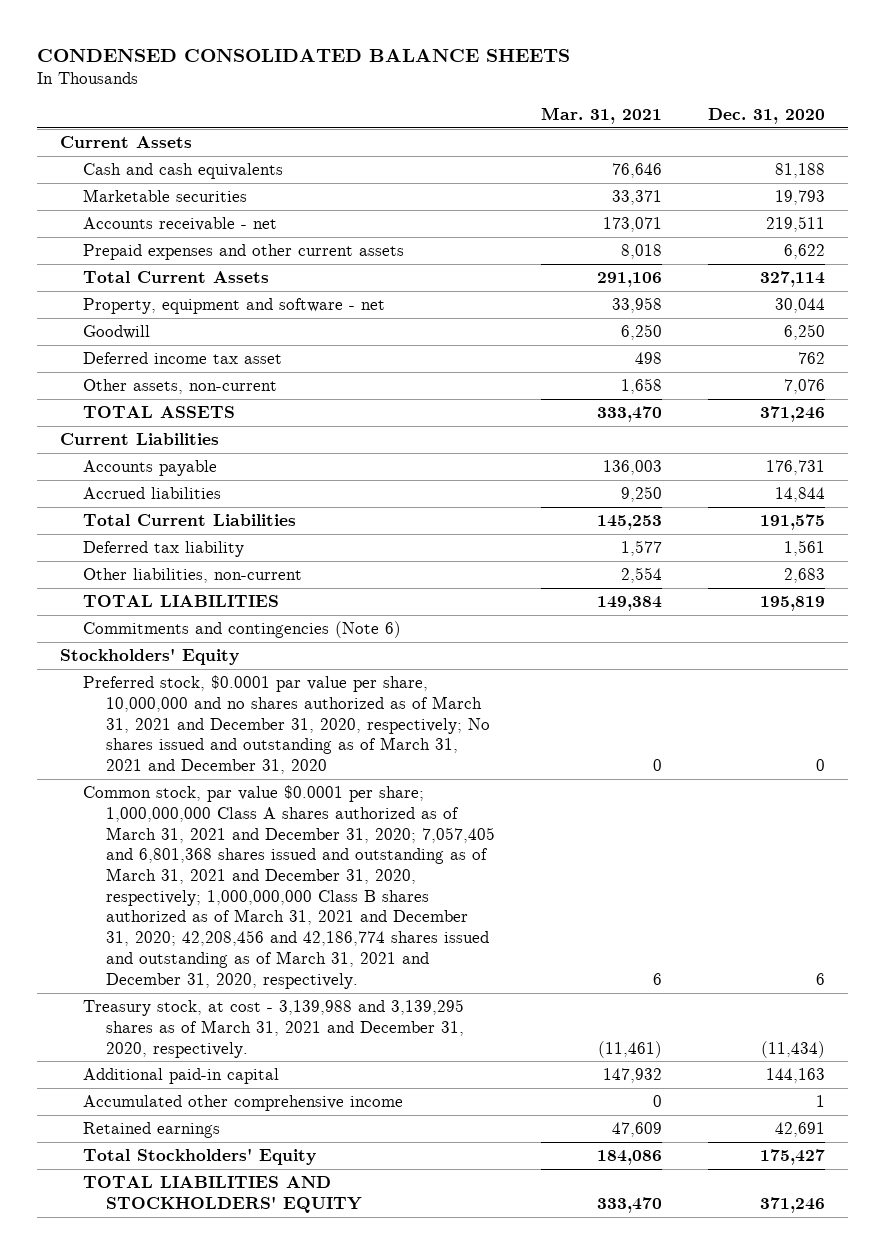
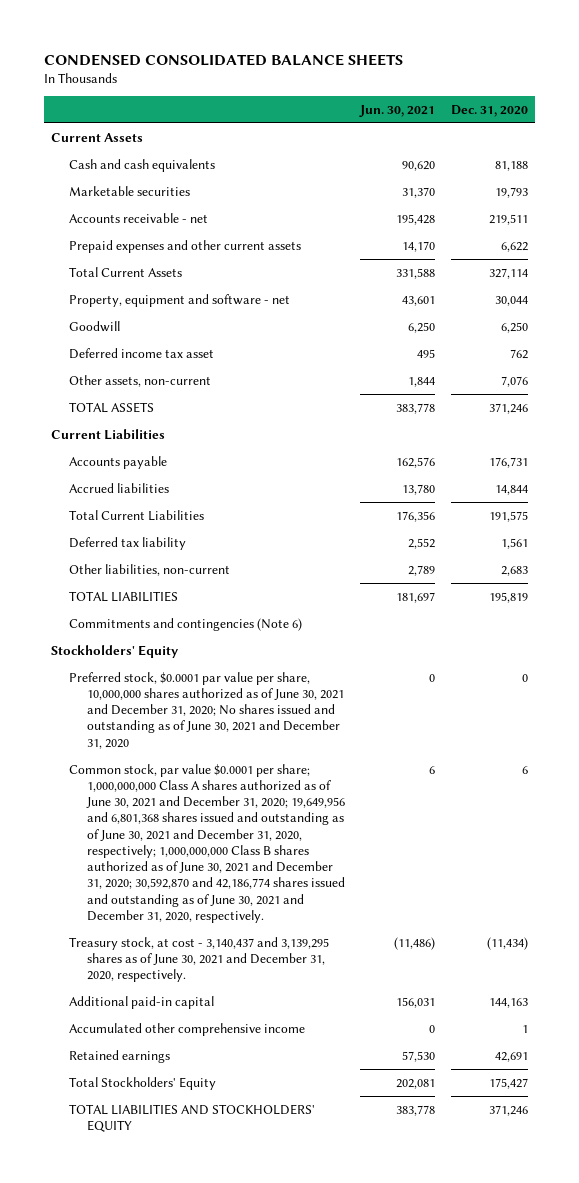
[540,106,662,124] Mar. 31, 2021 -> none
none -> [359,104,436,117] Jun. 30, 2021
[82,675,490,775] Preferred stock, $0.0001 par value per share, 10,000,000 and no shares authorized as of March 31, 2021 and December 31, 2020, respectively; No shares issued and outstanding as of March 31, 2021 and December 31, 2020 -> [69,671,345,749] Preferred stock, $0.0001 par value per share, 10,000,000 shares authorized as of June 30, 2021 and December 31, 2020; No shares issued and outstanding as of June 30, 2021 and December 31, 2020
[82,785,495,989] Common stock, par value $0.0001 per share; 1,000,000,000 Class A shares authorized as of March 31, 2021 and December 31, 2020; 7,057,405 and 6,801,368 shares issued and outstanding as of March 31, 2021 and December 31, 2020, respectively; 1,000,000,000 Class B shares authorized as of March 31, 2021 and December 31, 2020; 42,208,456 and 42,186,774 shares issued and outstanding as of March 31, 2021 and December 31, 2020, respectively. -> [69,763,346,923] Common stock, par value $0.0001 per share; 1,000,000,000 Class A shares authorized as of June 30, 2021 and December 31, 2020; 19,649,956 and 6,801,368 shares issued and outstanding as of June 30, 2021 and December 31, 2020, respectively; 1,000,000,000 Class B shares authorized as of June 30, 2021 and December 31, 2020; 30,592,870 and 42,186,774 shares issued and outstanding as of June 30, 2021 and December 31, 2020, respectively.
[82,999,464,1058] Treasury stock, at cost - 3,139,988 and 3,139,295 shares as of March 31, 2021 and December 31, 2020, respectively. -> [69,936,330,983] Treasury stock, at cost - 3,140,437 and 3,139,295 shares as of June 30, 2021 and December 31, 2020, respectively.

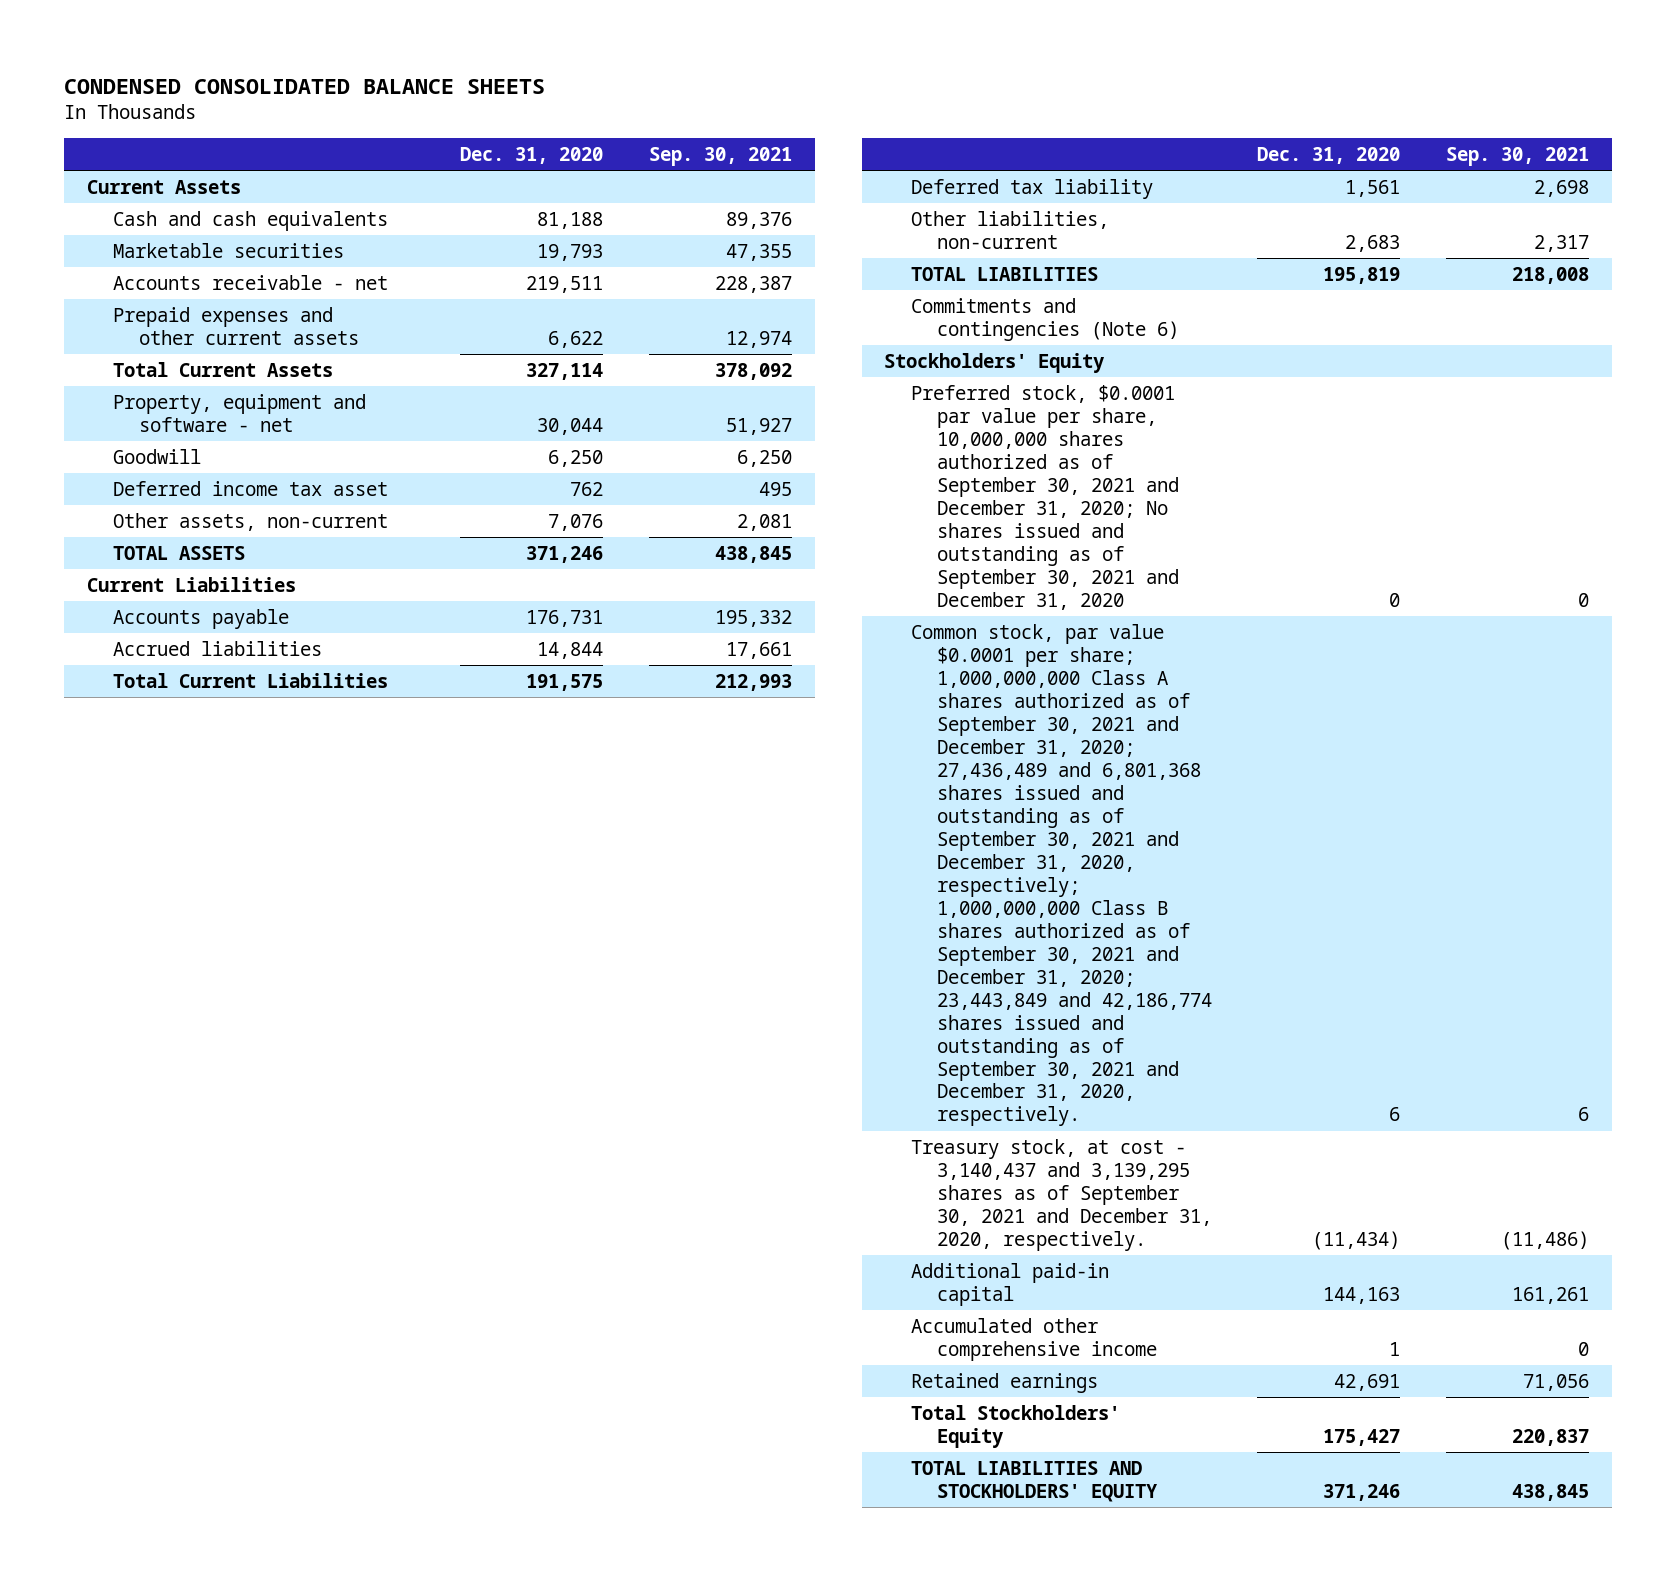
[359,104,436,117] Jun. 30, 2021 -> none
none -> [648,146,792,166] Sep. 30, 2021
[69,671,345,749] Preferred stock, $0.0001 par value per share, 10,000,000 shares authorized as of June 30, 2021 and December 31, 2020; No shares issued and outstanding as of June 30, 2021 and December 31, 2020 -> [910,384,1179,610] Preferred stock, $0.0001 par value per share, 10,000,000 shares authorized as of September 30, 2021 and December 31, 2020; No shares issued and outstanding as of September 30, 2021 and December 31, 2020
[69,763,346,923] Common stock, par value $0.0001 per share; 1,000,000,000 Class A shares authorized as of June 30, 2021 and December 31, 2020; 19,649,956 and 6,801,368 shares issued and outstanding as of June 30, 2021 and December 31, 2020, respectively; 1,000,000,000 Class B shares authorized as of June 30, 2021 and December 31, 2020; 30,592,870 and 42,186,774 shares issued and outstanding as of June 30, 2021 and December 31, 2020, respectively. -> [910,623,1212,1127] Common stock, par value $0.0001 per share; 1,000,000,000 Class A shares authorized as of September 30, 2021 and December 31, 2020; 27,436,489 and 6,801,368 shares issued and outstanding as of September 30, 2021 and December 31, 2020, respectively; 1,000,000,000 Class B shares authorized as of September 30, 2021 and December 31, 2020; 23,443,849 and 42,186,774 shares issued and outstanding as of September 30, 2021 and December 31, 2020, respectively.
[69,936,330,983] Treasury stock, at cost - 3,140,437 and 3,139,295 shares as of June 30, 2021 and December 31, 2020, respectively. -> [910,1138,1212,1251] Treasury stock, at cost - 3,140,437 and 3,139,295 shares as of September 30, 2021 and December 31, 2020, respectively.

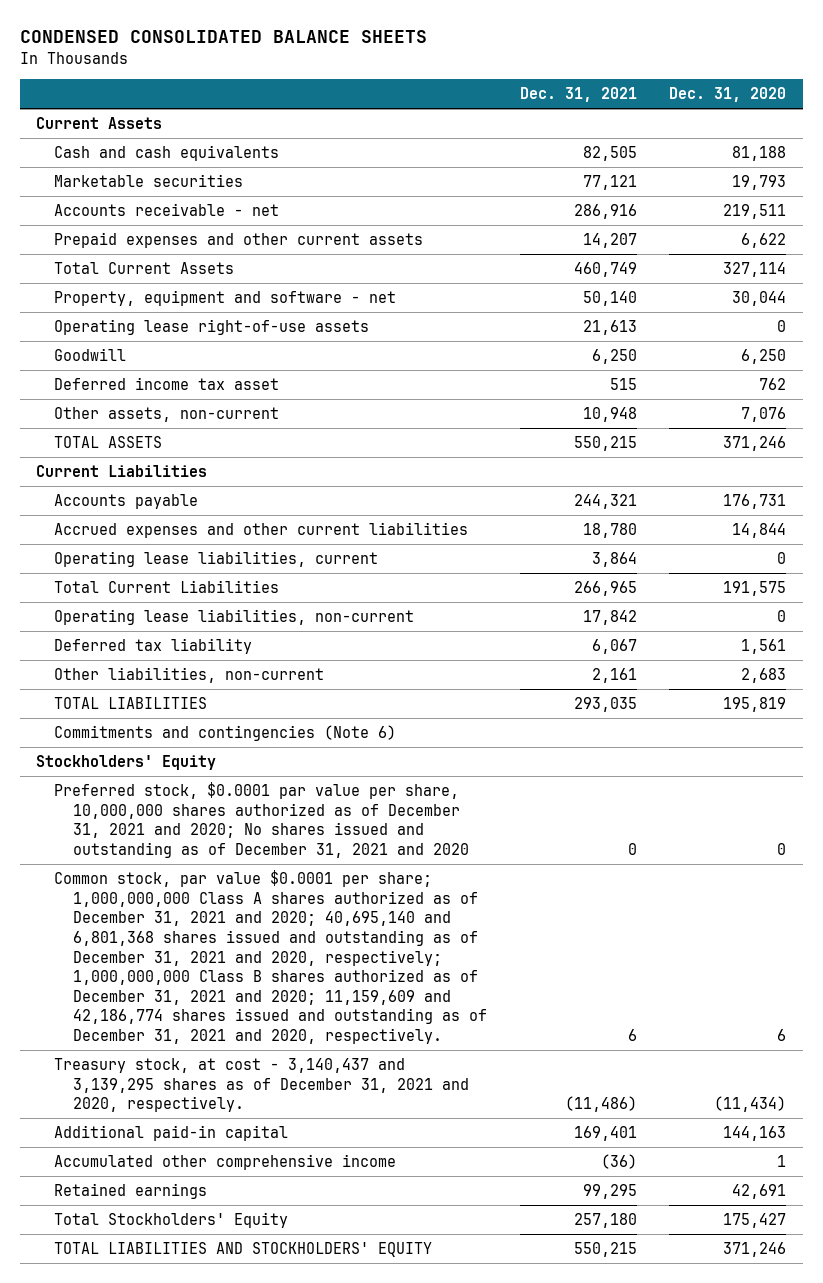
[648,146,792,166] Sep. 30, 2021 -> none
none -> [519,87,637,103] Dec. 31, 2021
none -> [54,319,370,336] Operating lease right-of-use assets
[113,640,323,656] Accrued liabilities -> [54,522,469,539] Accrued expenses and other current liabilities
none -> [54,551,379,568] Operating lease liabilities, current
none -> [54,609,415,626] Operating lease liabilities, non-current
[910,384,1179,610] Preferred stock, $0.0001 par value per share, 10,000,000 shares authorized as of September 30, 2021 and December 31, 2020; No shares issued and outstanding as of September 30, 2021 and December 31, 2020 -> [54,782,469,858] Preferred stock, $0.0001 par value per share, 10,000,000 shares authorized as of December 31, 2021 and 2020; No shares issued and outstanding as of December 31, 2021 and 2020
[910,623,1212,1127] Common stock, par value $0.0001 per share; 1,000,000,000 Class A shares authorized as of September 30, 2021 and December 31, 2020; 27,436,489 and 6,801,368 shares issued and outstanding as of September 30, 2021 and December 31, 2020, respectively; 1,000,000,000 Class B shares authorized as of September 30, 2021 and December 31, 2020; 23,443,849 and 42,186,774 shares issued and outstanding as of September 30, 2021 and December 31, 2020, respectively. -> [54,870,487,1045] Common stock, par value $0.0001 per share; 1,000,000,000 Class A shares authorized as of December 31, 2021 and 2020; 40,695,140 and 6,801,368 shares issued and outstanding as of December 31, 2021 and 2020, respectively; 1,000,000,000 Class B shares authorized as of December 31, 2021 and 2020; 11,159,609 and 42,186,774 shares issued and outstanding as of December 31, 2021 and 2020, respectively.
[910,1138,1212,1251] Treasury stock, at cost - 3,140,437 and 3,139,295 shares as of September 30, 2021 and December 31, 2020, respectively. -> [54,1058,469,1113] Treasury stock, at cost - 3,140,437 and 3,139,295 shares as of December 31, 2021 and 2020, respectively.

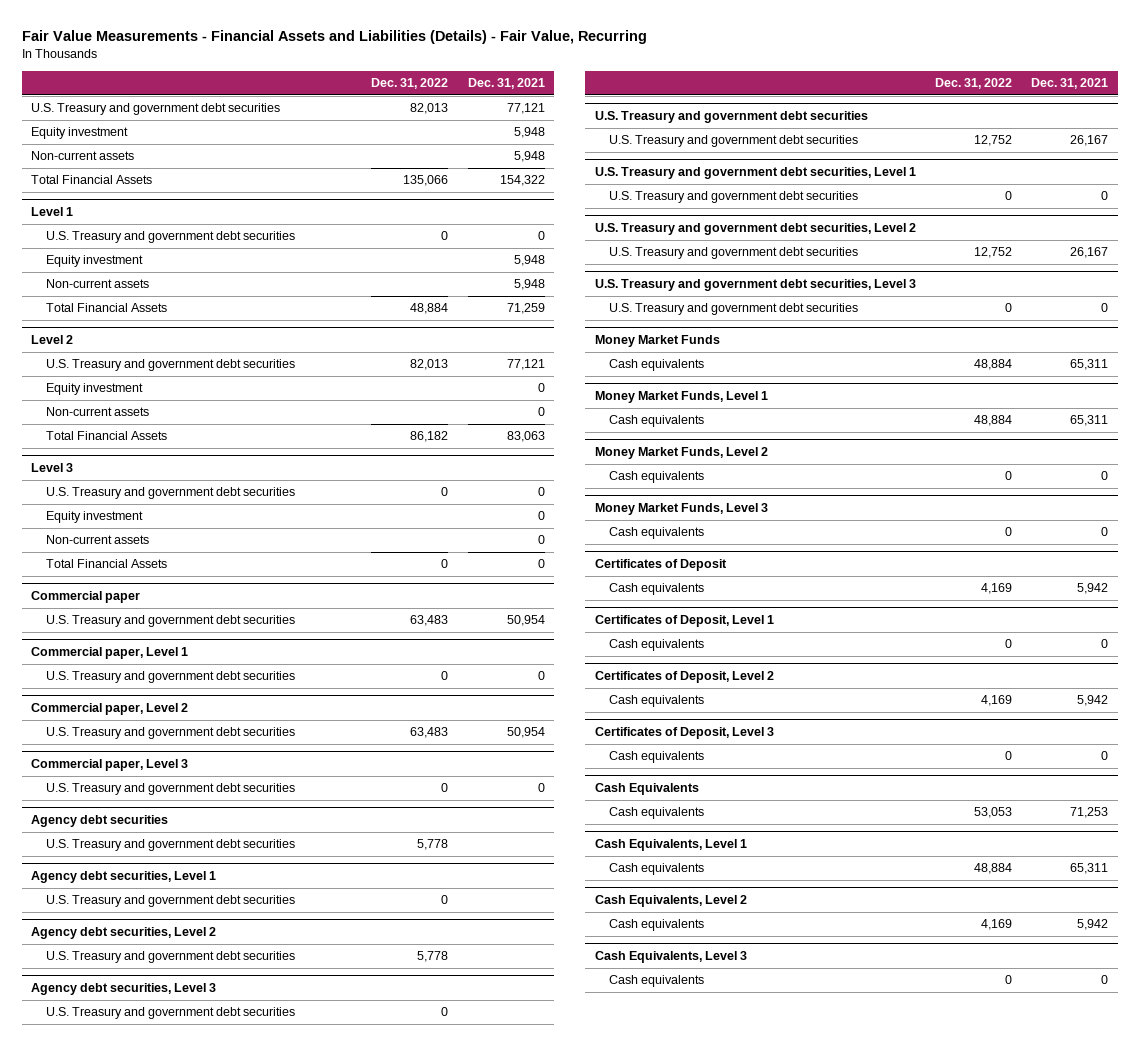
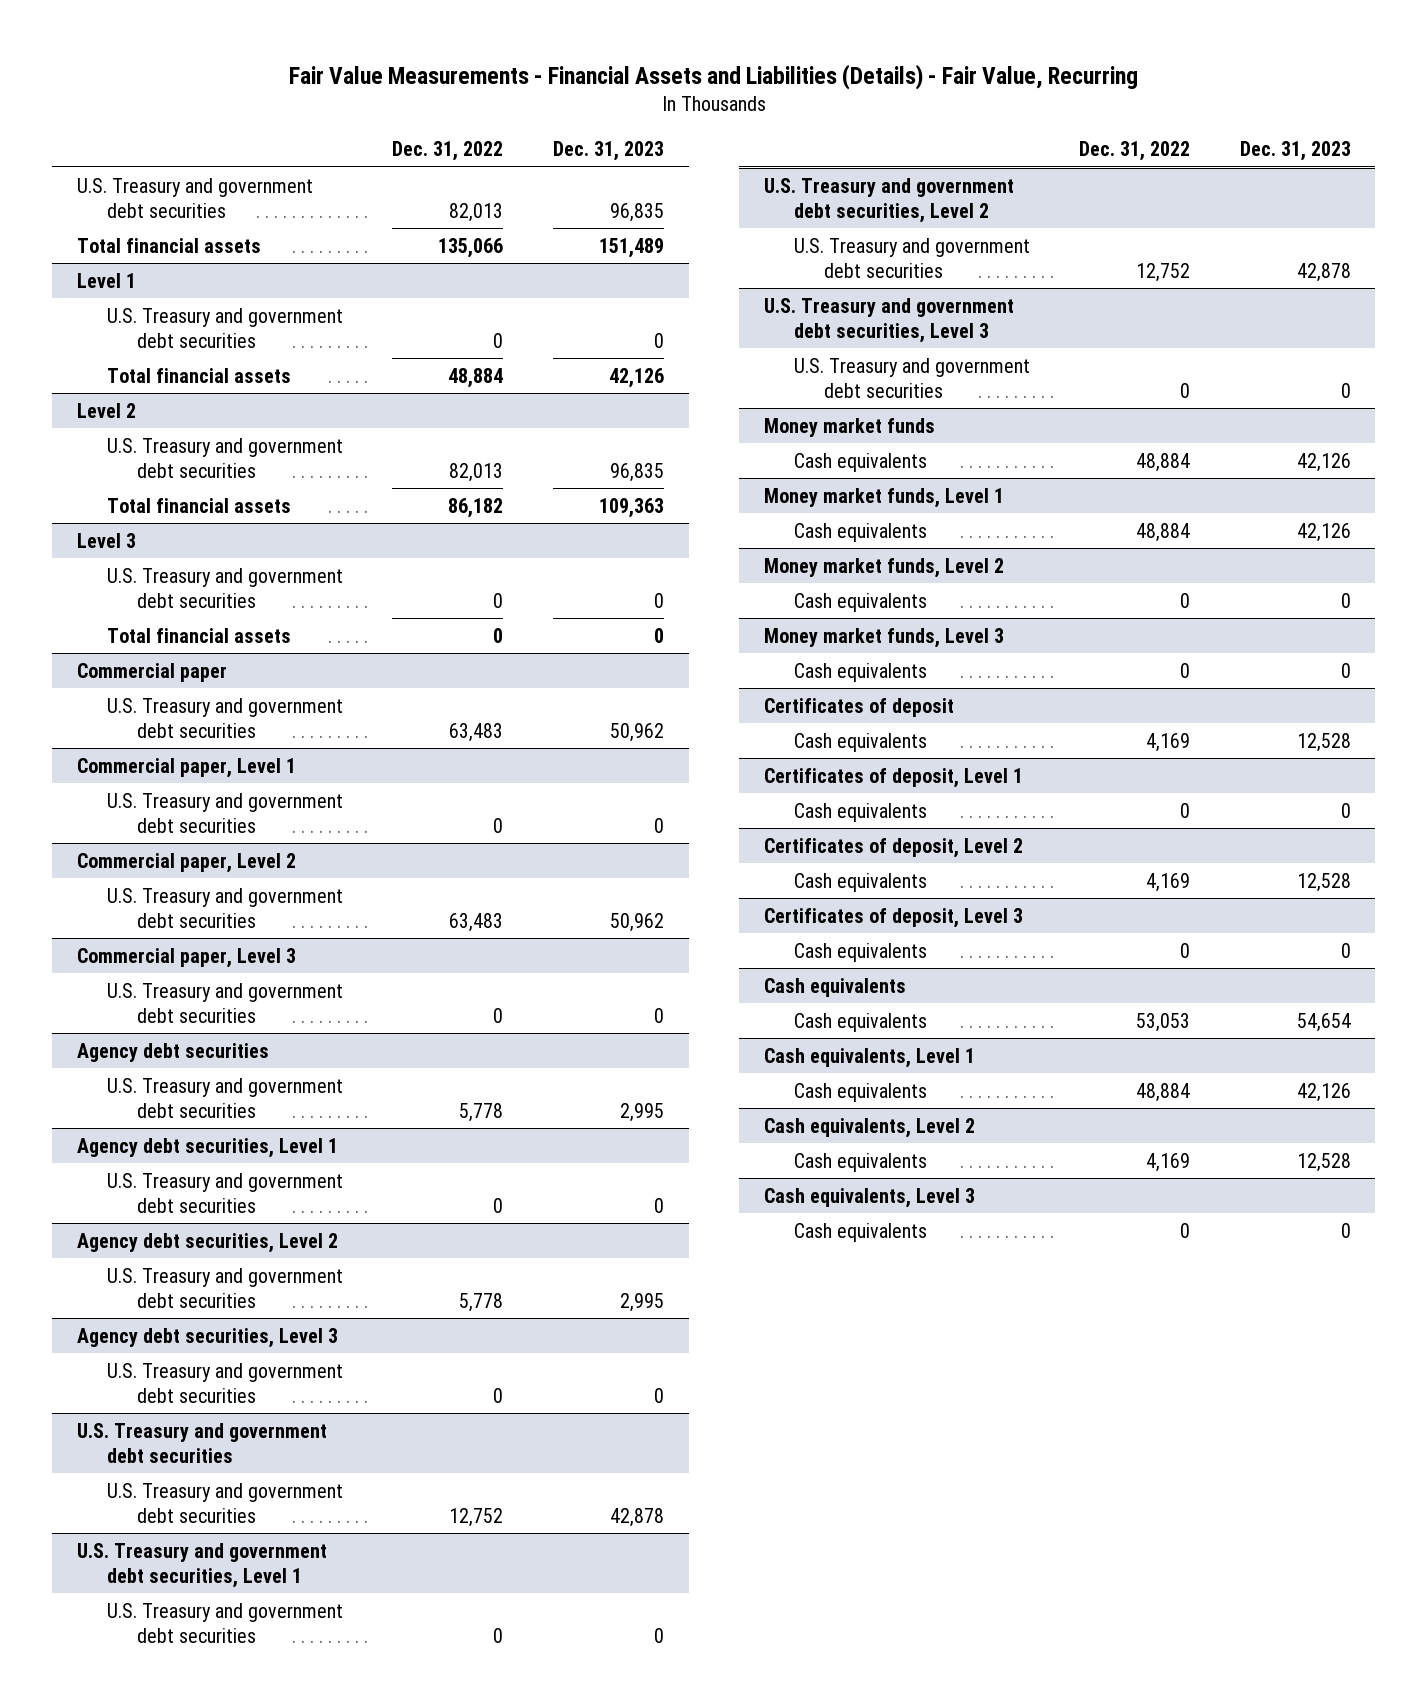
[467,78,545,90] Dec. 31, 2021 -> none
none -> [552,141,664,162] Dec. 31, 2023
[31,127,129,140] Equity investment -> none
[31,151,135,161] Non-current assets -> none
[31,175,153,185] Total Financial Assets -> [77,237,262,253] Total financial assets
[45,255,143,268] Equity investment -> none
[45,279,149,289] Non-current assets -> none
[45,303,167,313] Total Financial Assets -> [107,367,292,383] Total financial assets
[45,383,143,396] Equity investment -> none
[45,407,149,417] Non-current assets -> none
[45,431,167,441] Total Financial Assets -> [107,497,292,513] Total financial assets
[45,511,143,524] Equity investment -> none
[45,535,149,545] Non-current assets -> none
[45,559,167,569] Total Financial Assets -> [107,627,292,643] Total financial assets
[595,334,721,347] Money Market Funds -> [763,417,935,437] Money market funds
[595,390,769,403] Money Market Funds, Level 1 -> [763,487,1004,508] Money market funds, Level 1
[595,446,769,459] Money Market Funds, Level 2 -> [763,557,1004,578] Money market funds, Level 2
[595,502,769,515] Money Market Funds, Level 3 -> [763,627,1004,648] Money market funds, Level 3
[595,558,728,571] Certificates of Deposit -> [763,697,954,717] Certificates of deposit
[595,614,775,627] Certificates of Deposit, Level 1 -> [763,767,1023,788] Certificates of deposit, Level 1
[595,670,775,683] Certificates of Deposit, Level 2 -> [763,837,1023,858] Certificates of deposit, Level 2
[595,726,775,739] Certificates of Deposit, Level 3 -> [763,907,1023,928] Certificates of deposit, Level 3
[595,782,700,795] Cash Equivalents -> [763,977,906,997] Cash equivalents
[595,838,748,851] Cash Equivalents, Level 1 -> [763,1047,975,1068] Cash equivalents, Level 1
[595,894,748,907] Cash Equivalents, Level 2 -> [763,1117,975,1138] Cash equivalents, Level 2
[595,950,748,963] Cash Equivalents, Level 3 -> [763,1187,975,1208] Cash equivalents, Level 3

